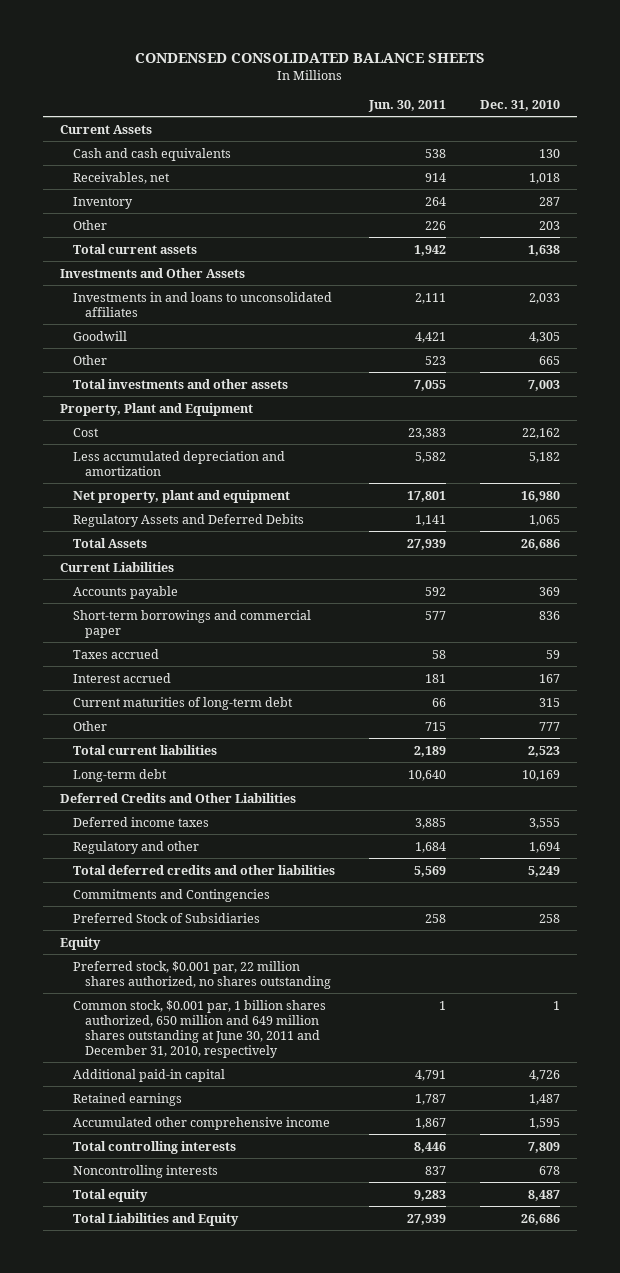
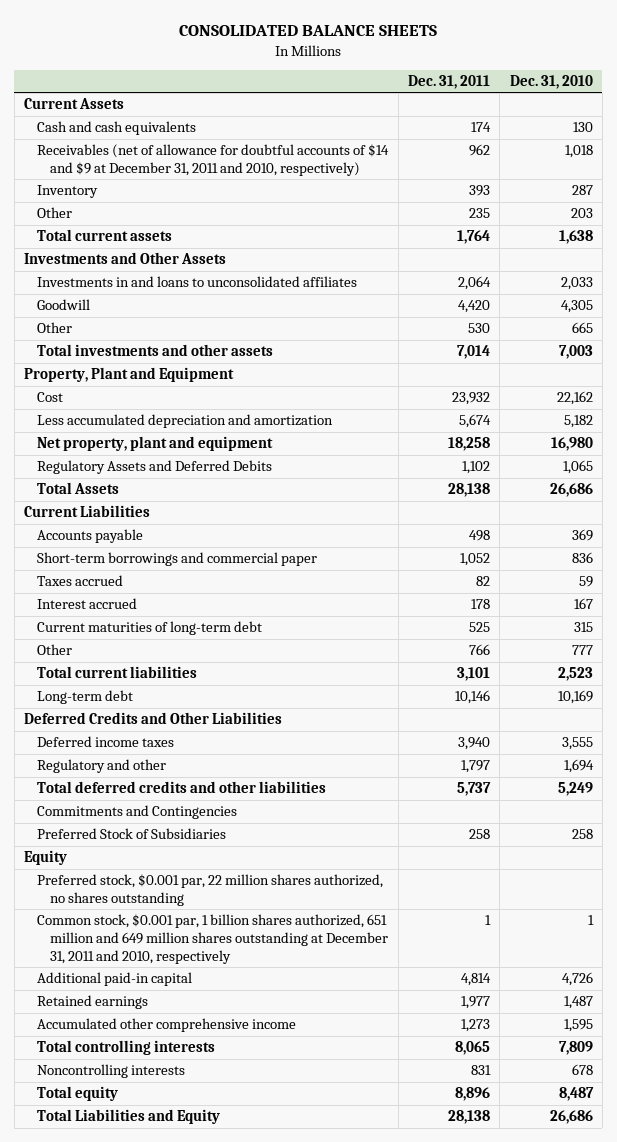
[135,52,486,63] CONDENSED CONSOLIDATED BALANCE SHEETS -> [179,25,438,37] CONSOLIDATED BALANCE SHEETS
[368,99,447,112] Jun. 30, 2011 -> none
none -> [407,74,490,89] Dec. 31, 2011
[72,171,170,184] Receivables, net -> [37,144,390,176] Receivables (net of allowance for doubtful accounts of $14 and $9 at December 31, 2011 and 2010, respectively)
[72,999,326,1058] Common stock, $0.001 par, 1 billion shares authorized, 650 million and 649 million shares outstanding at June 30, 2011 and December 31, 2010, respectively -> [37,914,389,964] Common stock, $0.001 par, 1 billion shares authorized, 651 million and 649 million shares outstanding at December 31, 2011 and 2010, respectively

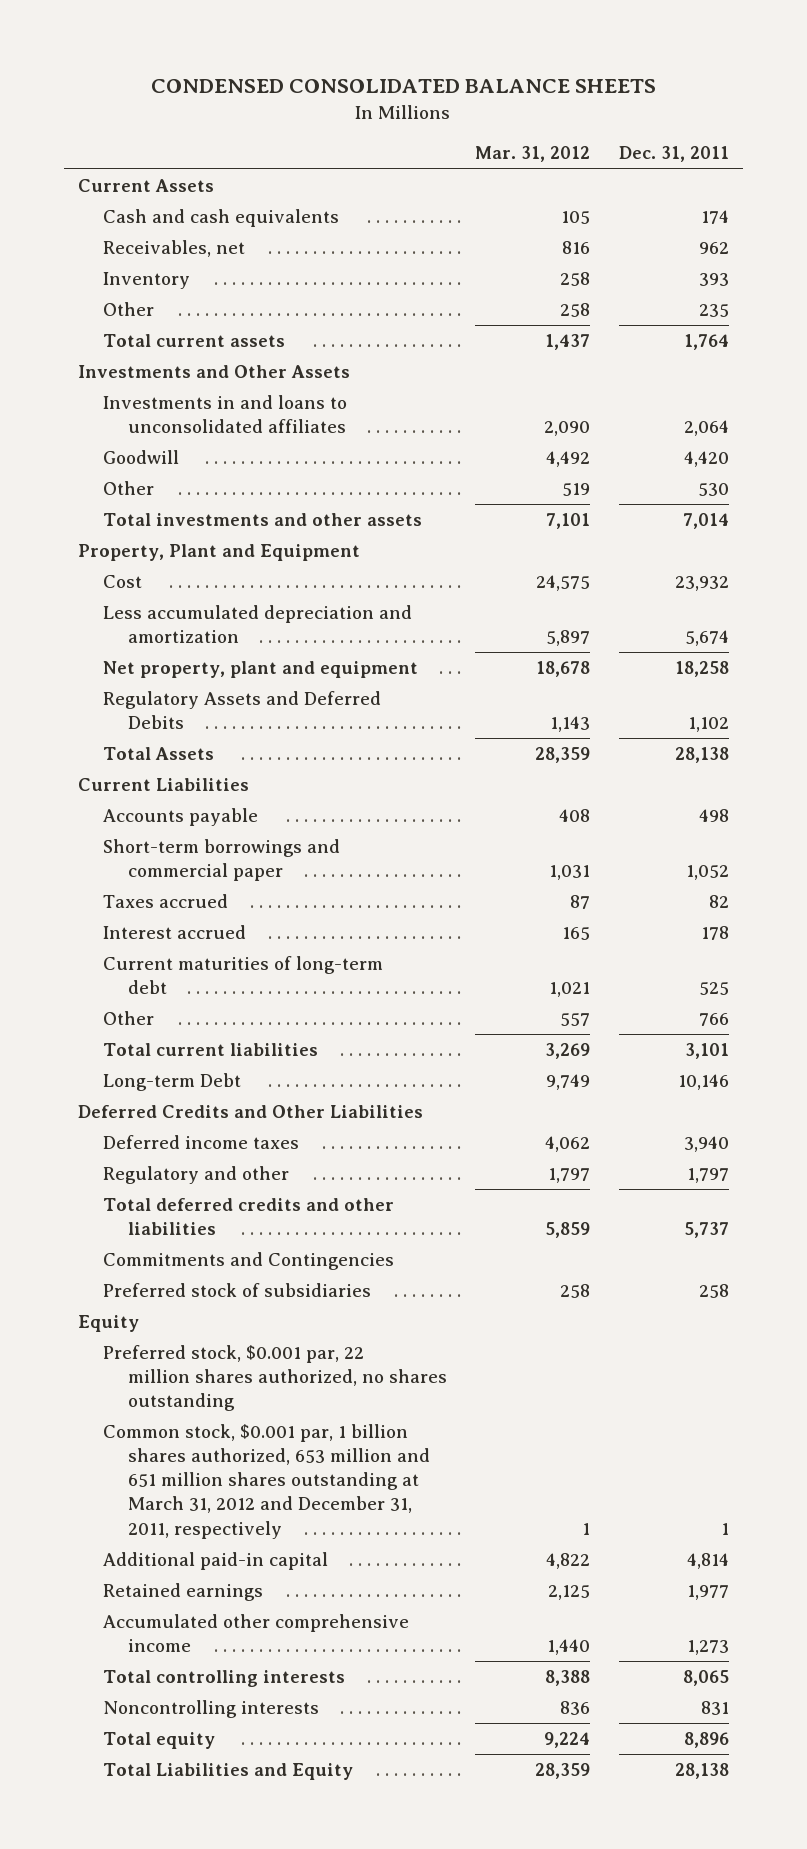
[179,25,438,37] CONSOLIDATED BALANCE SHEETS -> [151,79,657,94] CONDENSED CONSOLIDATED BALANCE SHEETS
[509,74,593,89] Dec. 31, 2010 -> none
none -> [475,146,591,163] Mar. 31, 2012
[37,144,390,176] Receivables (net of allowance for doubtful accounts of $14 and $9 at December 31, 2011 and 2010, respectively) -> [103,240,246,258] Receivables, net
[37,690,134,705] Long-term debt -> [103,1073,242,1092] Long-term Debt
[37,828,227,840] Preferred Stock of Subsidiaries -> [103,1283,372,1298] Preferred stock of subsidiaries
[37,914,389,964] Common stock, $0.001 par, 1 billion shares authorized, 651 million and 649 million shares outstanding at December 31, 2011 and 2010, respectively -> [103,1424,431,1539] Common stock, $0.001 par, 1 billion shares authorized, 653 million and 651 million shares outstanding at March 31, 2012 and December 31, 2011, respectively

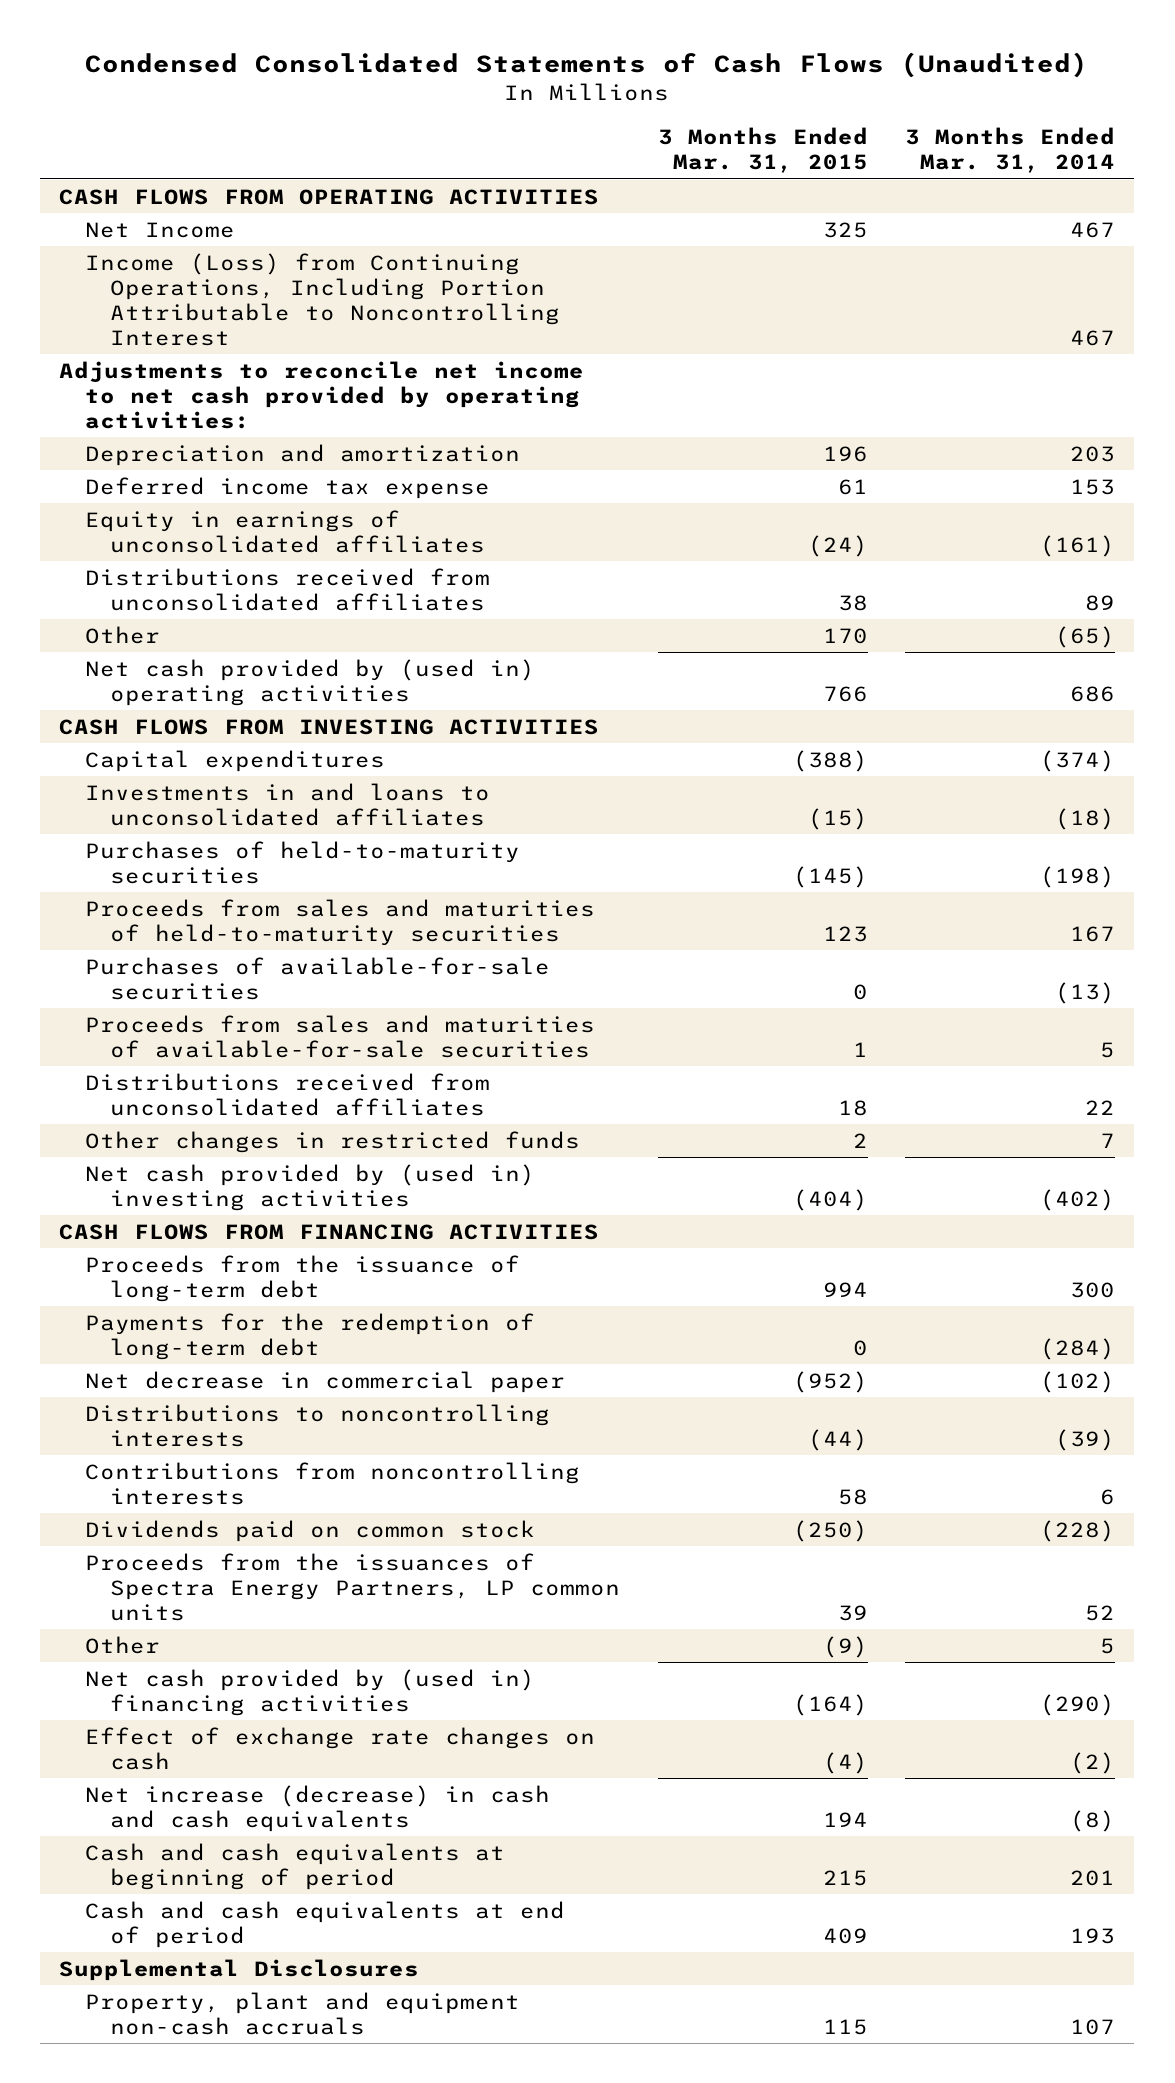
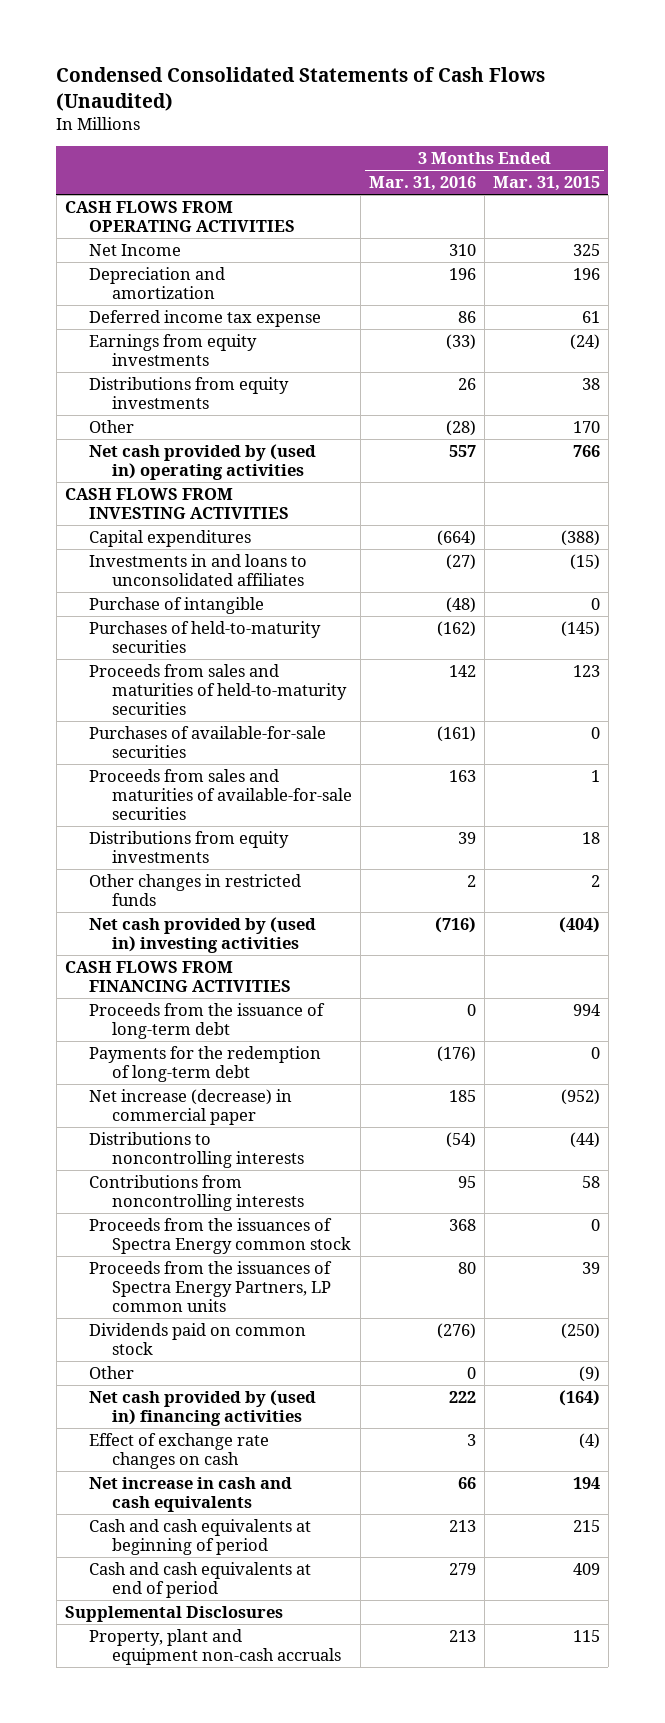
[905,127,1116,174] 3 Months Ended Mar. 31, 2014 -> none
none -> [369,176,477,192] Mar. 31, 2016
[84,252,560,346] Income (Loss) from Continuing Operations, Including Portion Attributable to Noncontrolling Interest -> none
[59,360,585,429] Adjustments to reconcile net income to net cash provided by operating activities: -> none
[84,509,485,553] Equity in earnings of unconsolidated affiliates -> [88,333,257,367] Earnings from equity investments
[84,567,490,611] Distributions received from unconsolidated affiliates -> [88,376,289,410] Distributions from equity investments
none -> [88,596,264,614] Purchase of intangible
[84,1072,490,1116] Distributions received from unconsolidated affiliates -> [88,830,289,864] Distributions from equity investments
[84,1370,565,1393] Net decrease in commercial paper -> [88,1088,292,1126] Net increase (decrease) in commercial paper
none -> [88,1217,352,1255] Proceeds from the issuances of Spectra Energy common stock
[84,1519,535,1542] Dividends paid on common stock -> [88,1322,306,1356] Dividends paid on common stock
[84,1784,550,1832] Net increase (decrease) in cash and cash equivalents -> [88,1476,292,1513] Net increase in cash and cash equivalents

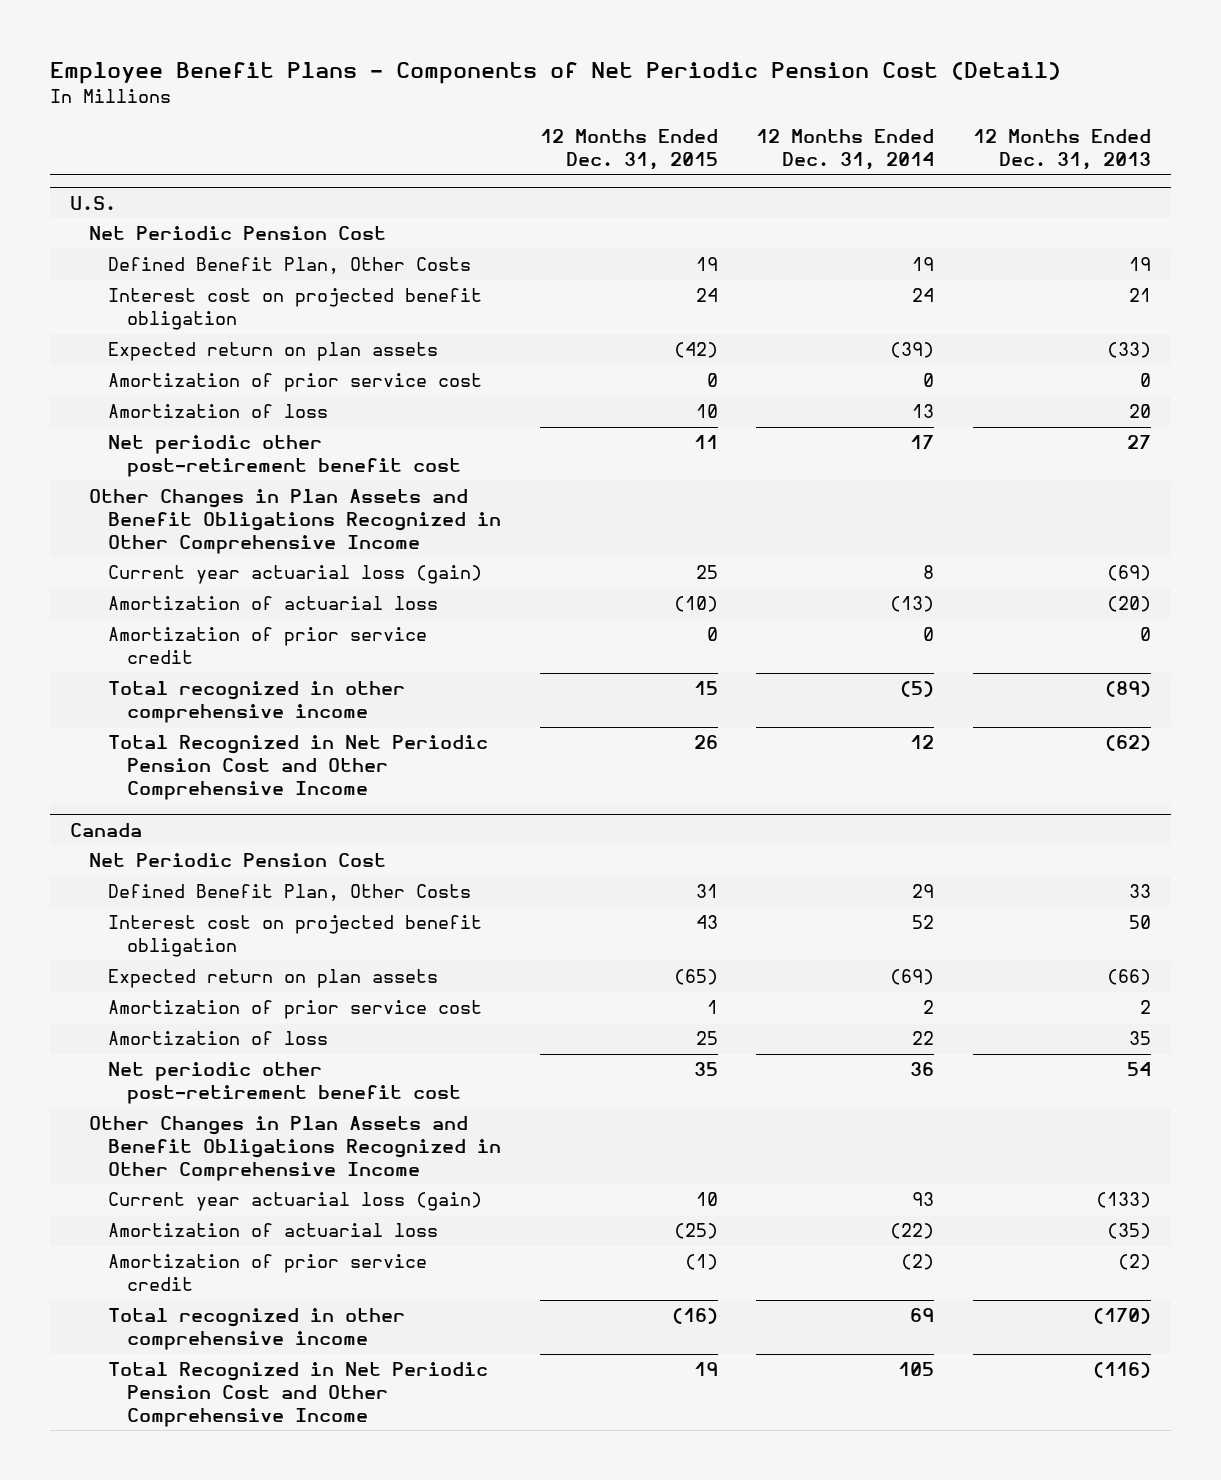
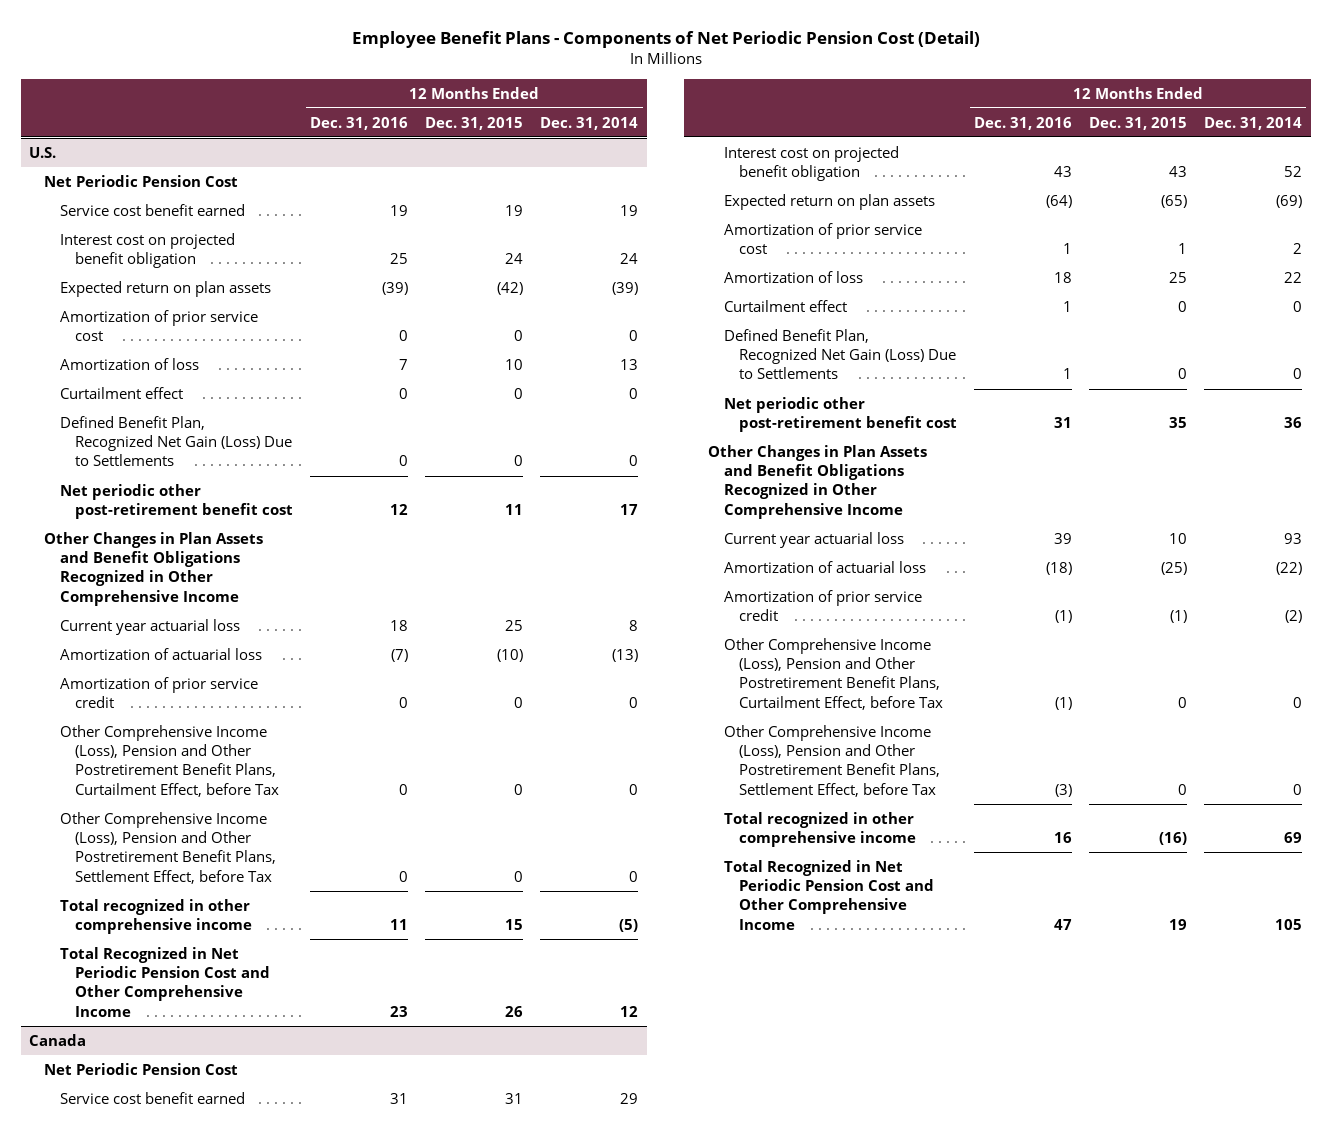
[973,129,1152,171] 12 Months Ended Dec. 31, 2013 -> none
none -> [310,116,409,130] Dec. 31, 2016
[107,257,471,275] Defined Benefit Plan, Other Costs -> [59,203,245,216] Service cost benefit earned
none -> [59,386,183,399] Curtailment effect
none -> [59,415,293,467] Defined Benefit Plan, Recognized Net Gain (Loss) Due to Settlements
[107,565,482,585] Current year actuarial loss (gain) -> [59,618,240,635] Current year actuarial loss
none -> [59,724,280,797] Other Comprehensive Income (Loss), Pension and Other Postretirement Benefit Plans, Curtailment Effect, before Tax
none -> [59,811,277,884] Other Comprehensive Income (Loss), Pension and Other Postretirement Benefit Plans, Settlement Effect, before Tax
[107,884,471,902] Defined Benefit Plan, Other Costs -> [59,1091,245,1104] Service cost benefit earned
none -> [723,299,847,312] Curtailment effect
none -> [723,328,957,380] Defined Benefit Plan, Recognized Net Gain (Loss) Due to Settlements
[107,1192,482,1212] Current year actuarial loss (gain) -> [723,531,904,548] Current year actuarial loss
none -> [723,637,944,710] Other Comprehensive Income (Loss), Pension and Other Postretirement Benefit Plans, Curtailment Effect, before Tax
none -> [723,724,941,797] Other Comprehensive Income (Loss), Pension and Other Postretirement Benefit Plans, Settlement Effect, before Tax

